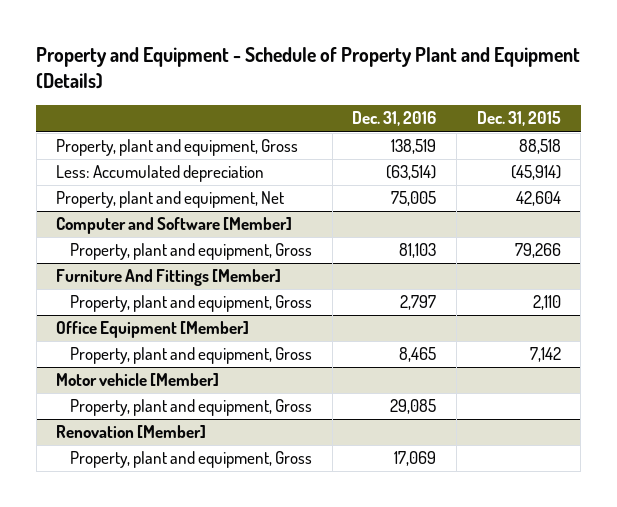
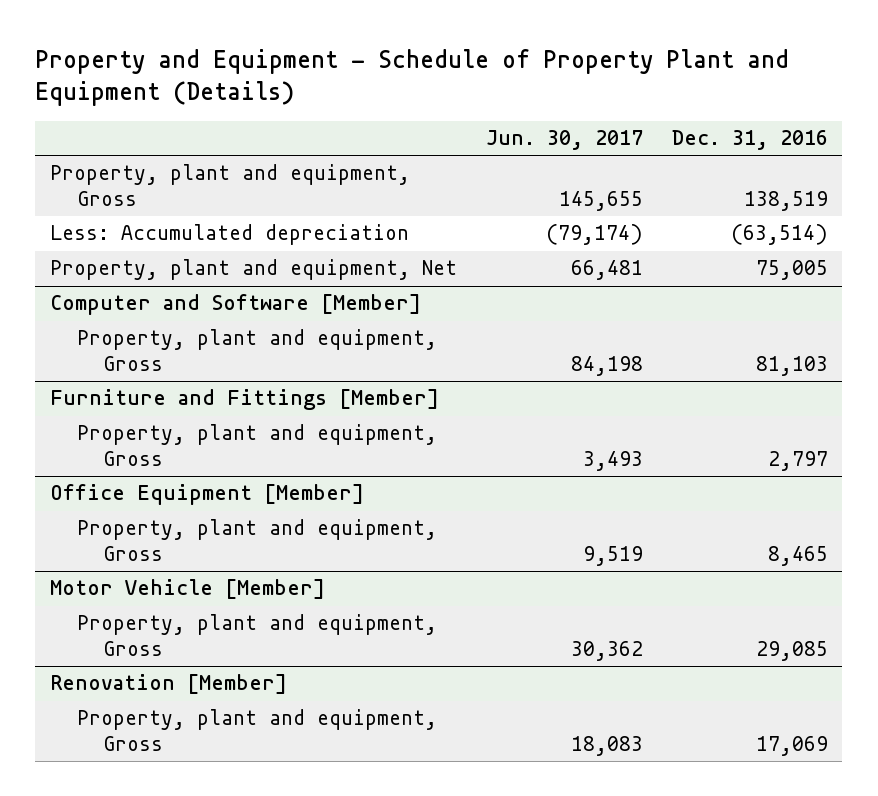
[476,111,561,127] Dec. 31, 2015 -> none
none -> [485,130,643,151] Jun. 30, 2017
[56,269,282,287] Furniture And Fittings [Member] -> [49,389,439,411] Furniture and Fittings [Member]
[56,373,220,387] Motor vehicle [Member] -> [49,579,325,600] Motor Vehicle [Member]

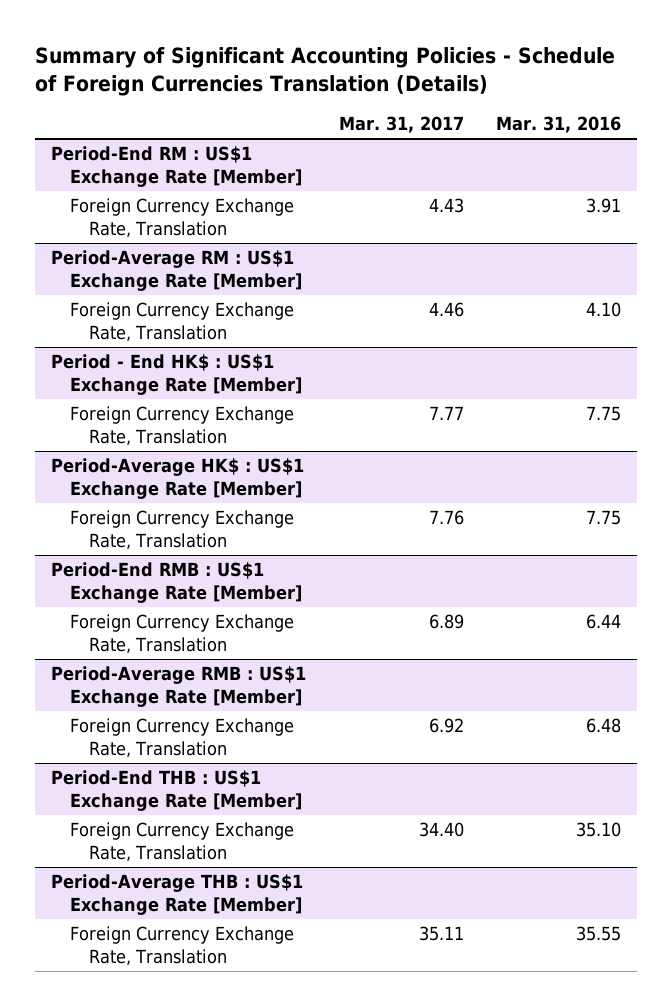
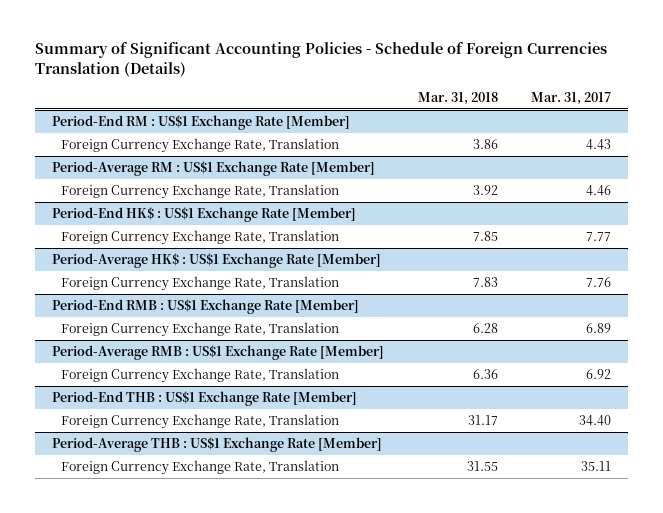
[495,116,621,134] Mar. 31, 2016 -> none
none -> [417,92,498,106] Mar. 31, 2018
[51,354,303,396] Period - End HK$ : US$1 Exchange Rate [Member] -> [51,206,356,222] Period-End HK$ : US$1 Exchange Rate [Member]

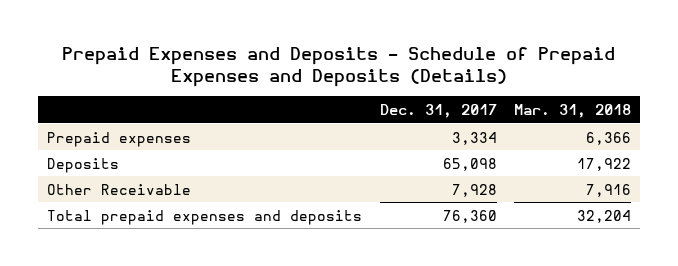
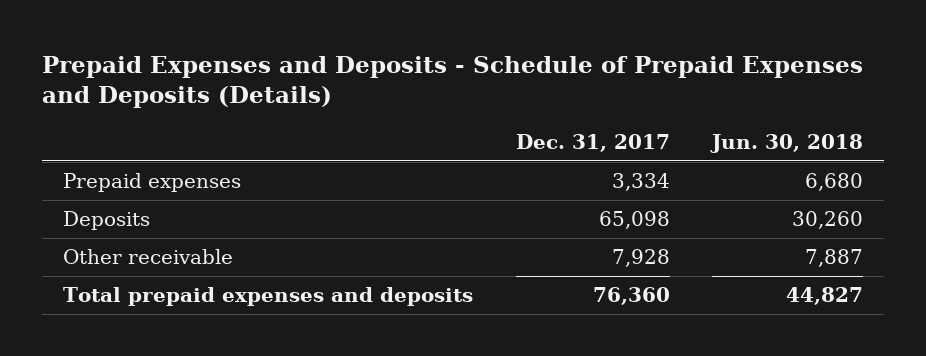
[514,103,632,118] Mar. 31, 2018 -> none
none -> [709,134,863,154] Jun. 30, 2018
[46,183,191,195] Other Receivable -> [63,249,234,265] Other receivable

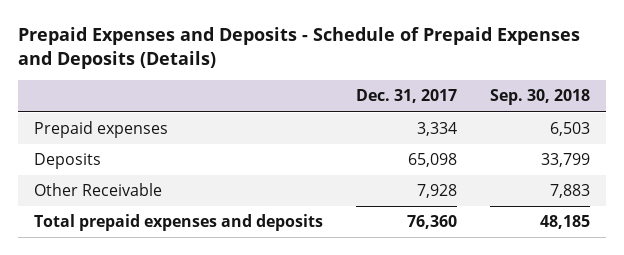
[709,134,863,154] Jun. 30, 2018 -> none
none -> [489,89,590,106] Sep. 30, 2018
[63,249,234,265] Other receivable -> [34,183,163,197] Other Receivable

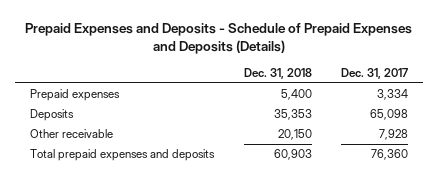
[489,89,590,106] Sep. 30, 2018 -> none
none -> [243,68,312,80] Dec. 31, 2018
[34,183,163,197] Other Receivable -> [30,129,114,139] Other receivable

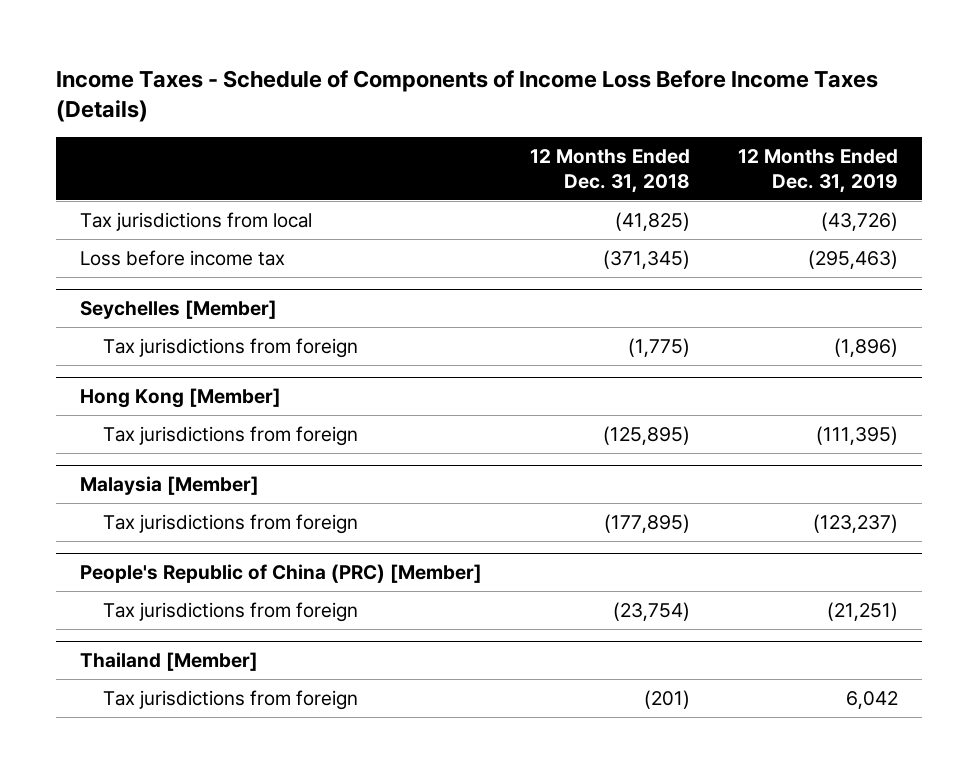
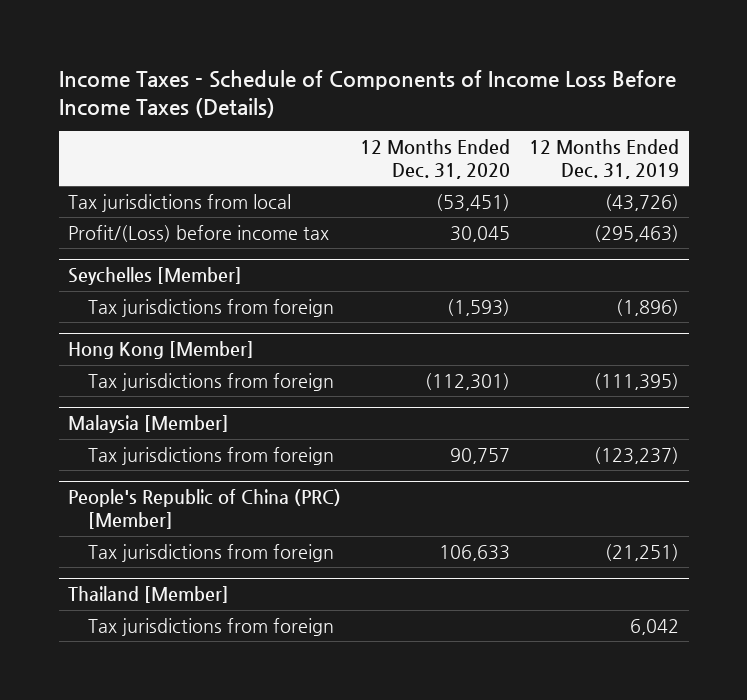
[529,149,690,193] 12 Months Ended Dec. 31, 2018 -> none
none -> [360,138,511,179] 12 Months Ended Dec. 31, 2020
[80,249,286,266] Loss before income tax -> [68,224,330,242] Profit/(Loss) before income tax

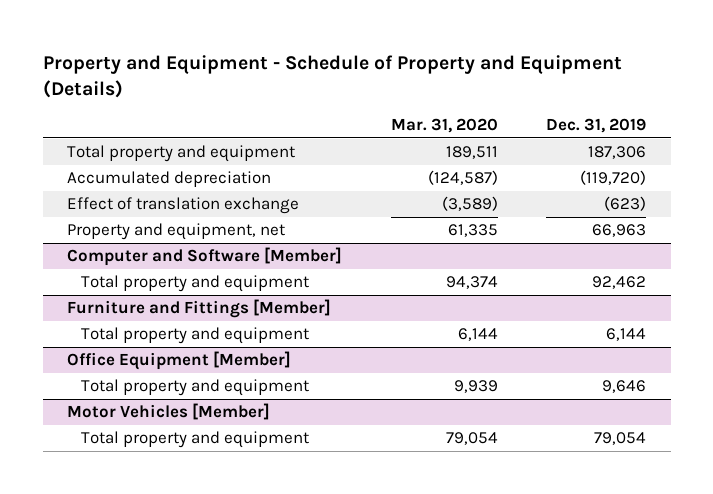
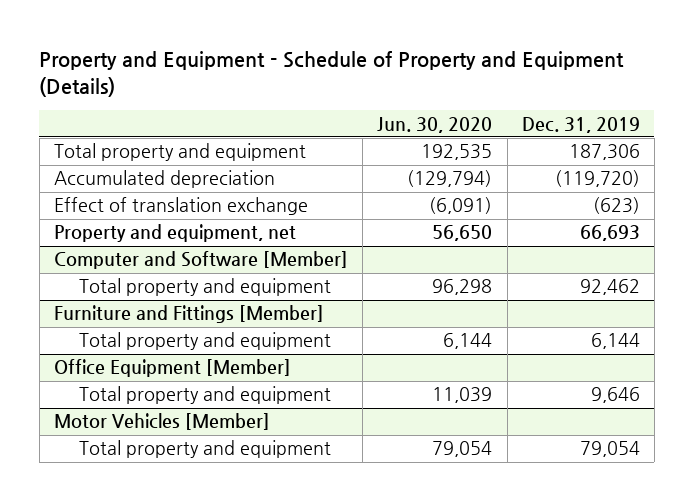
[390,117,498,133] Mar. 31, 2020 -> none
none -> [377,116,493,133] Jun. 30, 2020
[592,224,647,238] 66,963 -> [579,225,640,242] 66,693

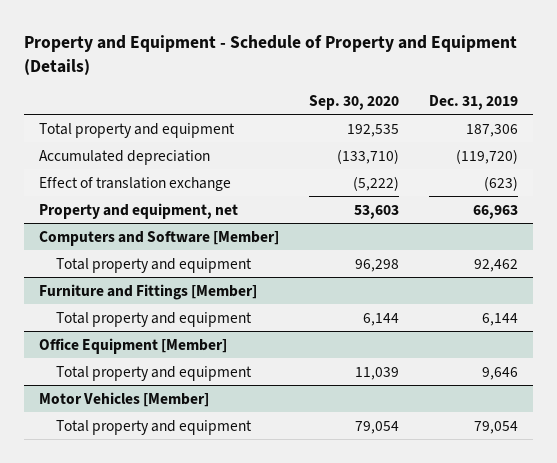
[377,116,493,133] Jun. 30, 2020 -> none
none -> [308,94,399,110] Sep. 30, 2020
[579,225,640,242] 66,693 -> [472,204,518,219] 66,963
[53,251,348,270] Computer and Software [Member] -> [39,230,280,246] Computers and Software [Member]

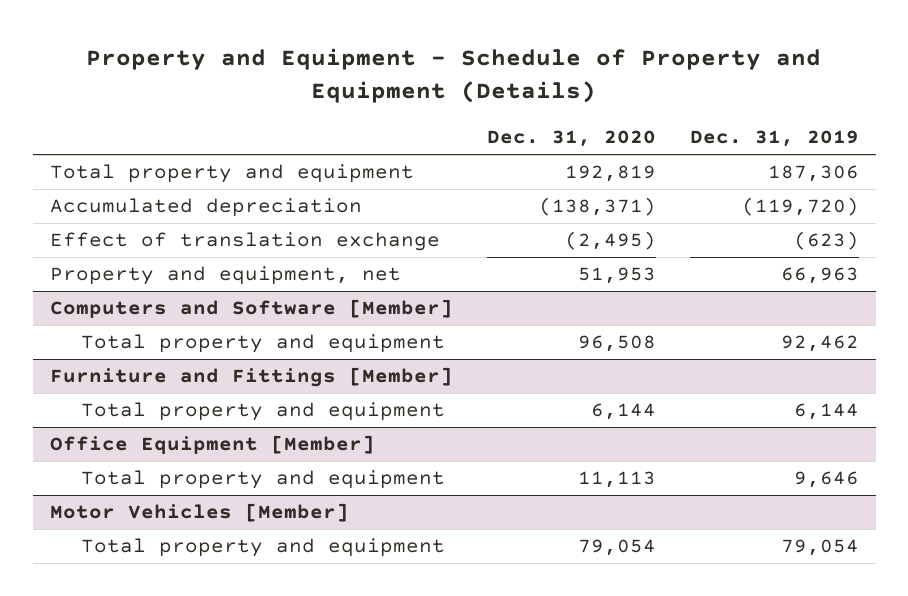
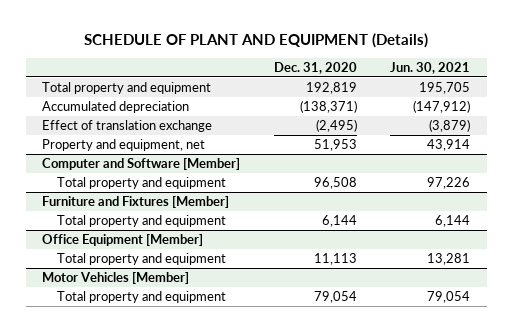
[86,48,822,104] Property and Equipment - Schedule of Property and Equipment (Details) -> [84,33,429,49] SCHEDULE OF PLANT AND EQUIPMENT (Details)
[689,130,859,148] Dec. 31, 2019 -> none
none -> [390,62,471,75] Jun. 30, 2021
[49,299,453,319] Computers and Software [Member] -> [42,158,241,171] Computer and Software [Member]
[49,367,453,388] Furniture and Fittings [Member] -> [42,196,230,209] Furniture and Fixtures [Member]

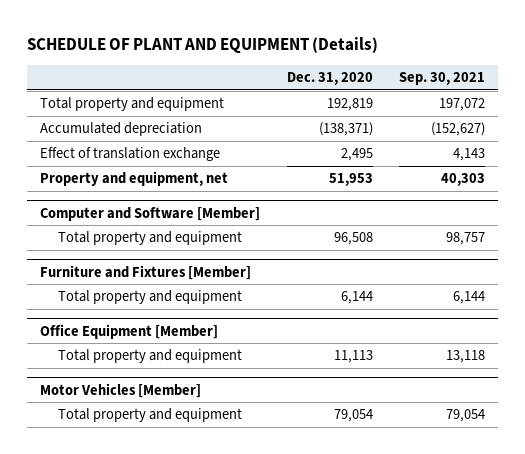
[390,62,471,75] Jun. 30, 2021 -> none
none -> [398,72,485,86] Sep. 30, 2021
[315,119,357,133] (2,495) -> [340,148,373,162] 2,495

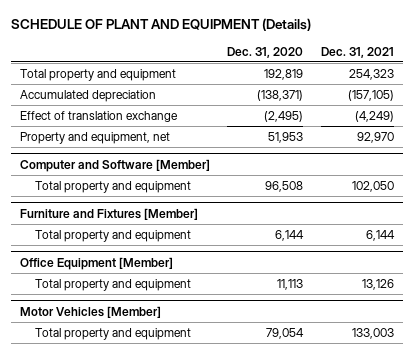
[398,72,485,86] Sep. 30, 2021 -> none
none -> [320,46,394,58] Dec. 31, 2021
[340,148,373,162] 2,495 -> [264,110,304,122] (2,495)

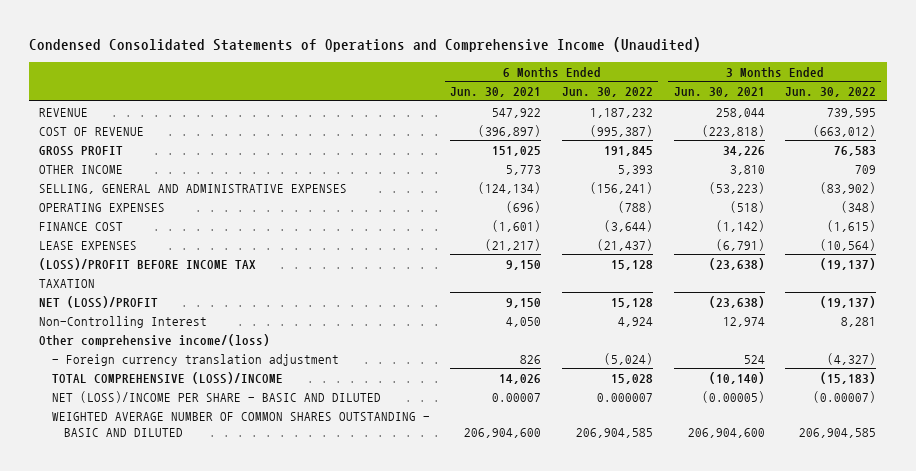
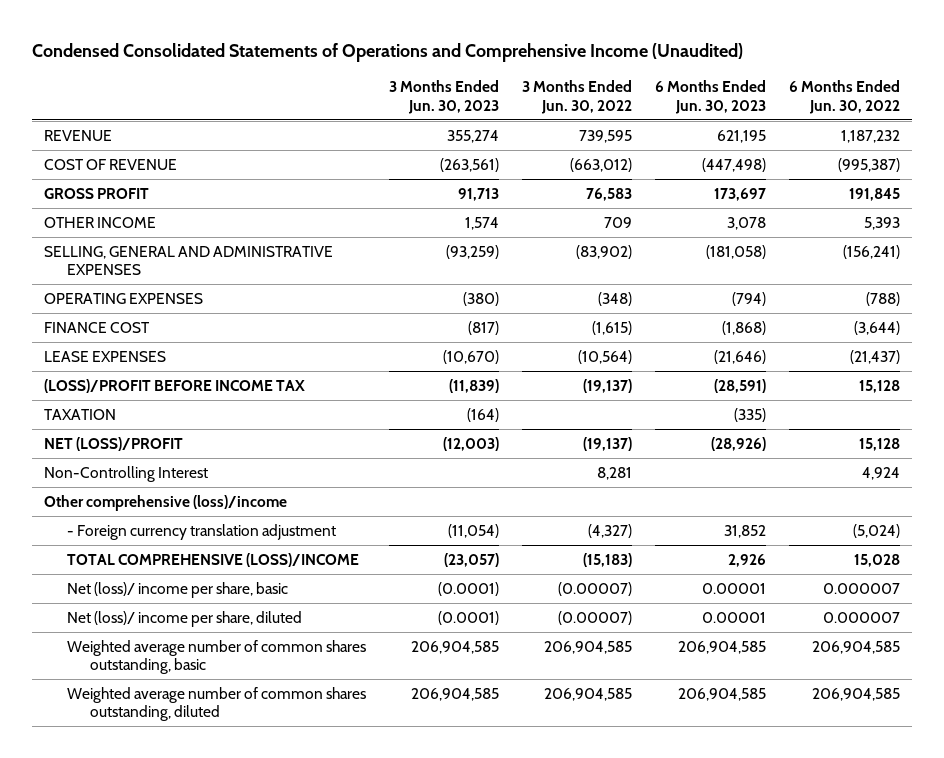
[450,87,542,98] Jun. 30, 2021 -> none
[673,87,765,98] Jun. 30, 2021 -> none
none -> [388,80,499,114] 3 Months Ended Jun. 30, 2023
none -> [655,80,767,114] 6 Months Ended Jun. 30, 2023
[39,333,271,347] Other comprehensive income/(loss) -> [43,495,287,512] Other comprehensive (loss)/income
[51,390,381,403] NET (LOSS)/INCOME PER SHARE - BASIC AND DILUTED -> [66,582,288,599] Net (loss)/ income per share, basic
none -> [66,611,302,628] Net (loss)/ income per share, diluted
[51,411,430,438] WEIGHTED AVERAGE NUMBER OF COMMON SHARES OUTSTANDING - BASIC AND DILUTED -> [66,640,366,675] Weighted average number of common shares outstanding, basic
none -> [66,687,366,722] Weighted average number of common shares outstanding, diluted

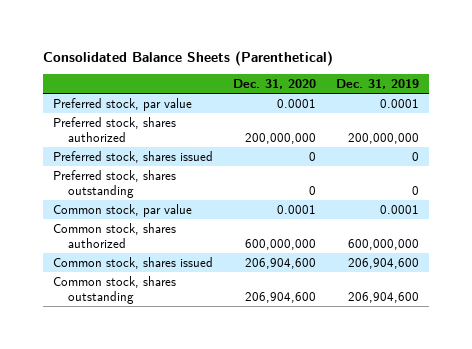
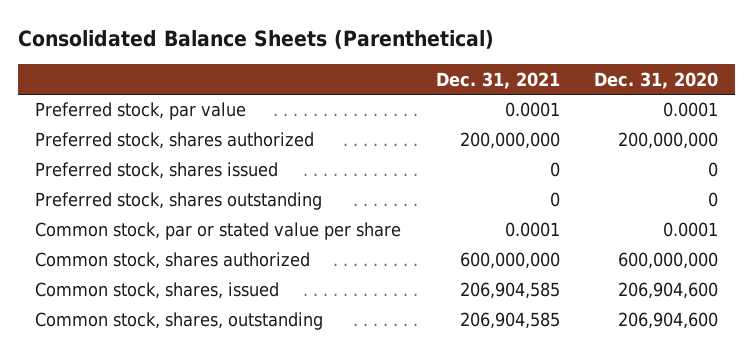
[336,79,420,90] Dec. 31, 2019 -> none
none -> [435,71,560,89] Dec. 31, 2021
[52,203,192,217] Common stock, par value -> [35,222,402,241] Common stock, par or stated value per share
[52,256,213,269] Common stock, shares issued -> [35,282,280,300] Common stock, shares, issued
[52,275,176,304] Common stock, shares outstanding -> [35,312,324,331] Common stock, shares, outstanding

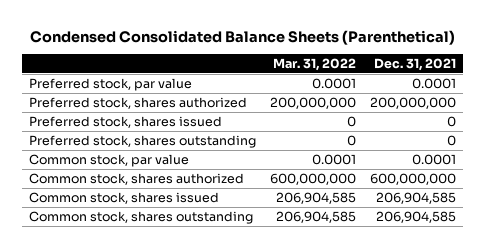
[18,30,495,50] Consolidated Balance Sheets (Parenthetical) -> [29,29,455,45] Condensed Consolidated Balance Sheets (Parenthetical)
[594,71,719,89] Dec. 31, 2020 -> none
none -> [273,58,357,72] Mar. 31, 2022
[35,222,402,241] Common stock, par or stated value per share -> [29,153,190,167] Common stock, par value
[35,282,280,300] Common stock, shares, issued -> [29,191,220,204] Common stock, shares issued
[35,312,324,331] Common stock, shares, outstanding -> [29,210,254,224] Common stock, shares outstanding

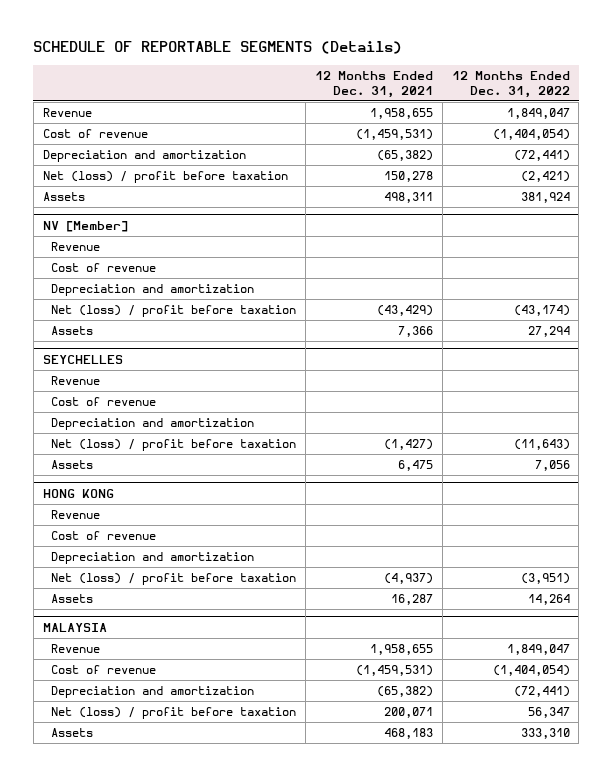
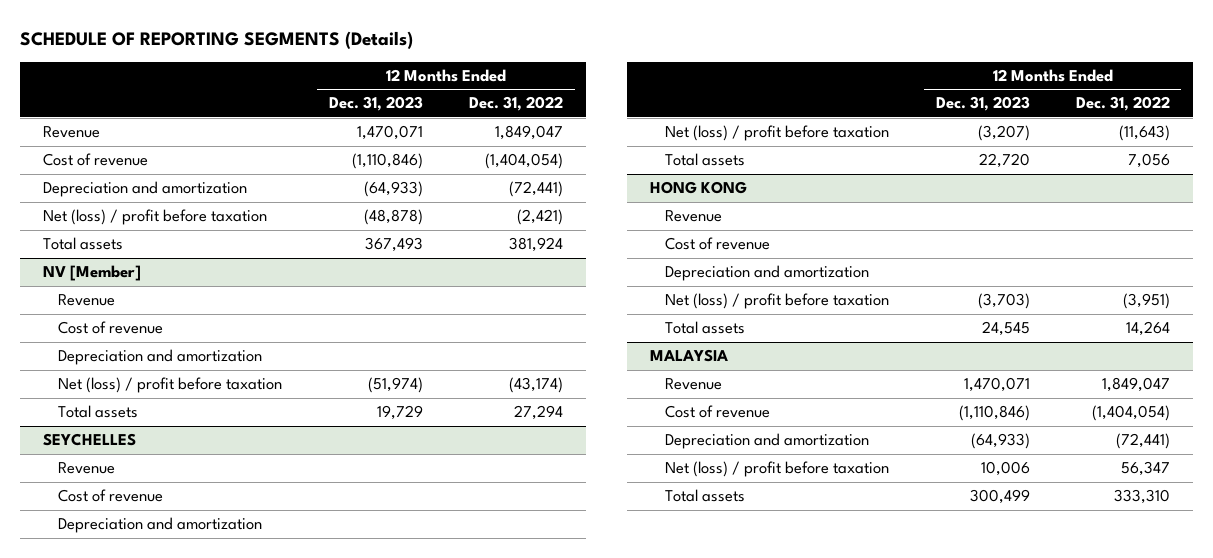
[33,41,403,55] SCHEDULE OF REPORTABLE SEGMENTS (Details) -> [20,31,414,50] SCHEDULE OF REPORTING SEGMENTS (Details)
[315,70,434,98] 12 Months Ended Dec. 31, 2021 -> none
none -> [328,96,423,112] Dec. 31, 2023
[42,192,85,202] Assets -> [43,237,124,251] Total assets
[51,326,94,336] Assets -> [58,405,139,419] Total assets
[51,460,94,470] Assets -> [665,153,746,167] Total assets
[51,594,94,604] Assets -> [665,321,746,335] Total assets
[51,728,94,738] Assets -> [665,489,746,503] Total assets

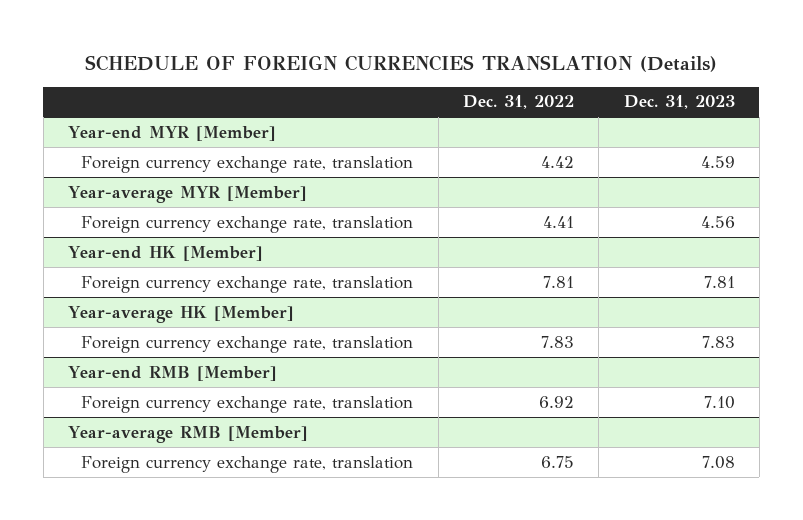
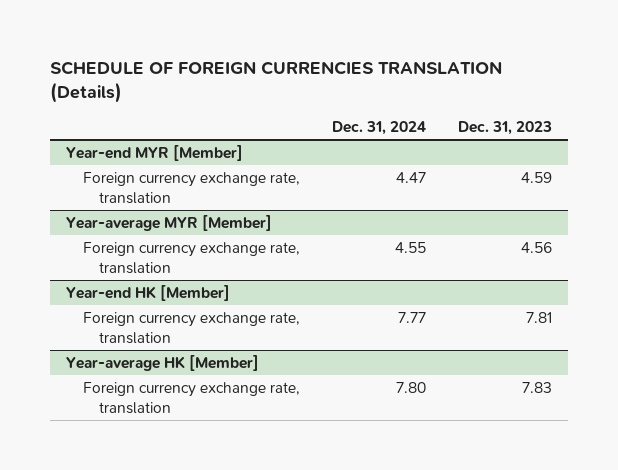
[463,95,575,110] Dec. 31, 2022 -> none
none -> [331,120,426,135] Dec. 31, 2024
[67,365,277,381] Year-end RMB [Member] -> none
[81,395,414,413] Foreign currency exchange rate, translation -> none
[67,425,308,443] Year-average RMB [Member] -> none
[81,455,414,473] Foreign currency exchange rate, translation -> none

